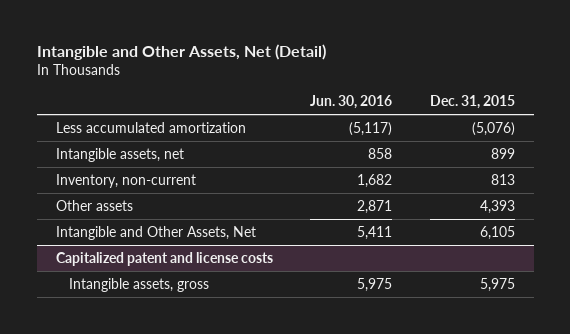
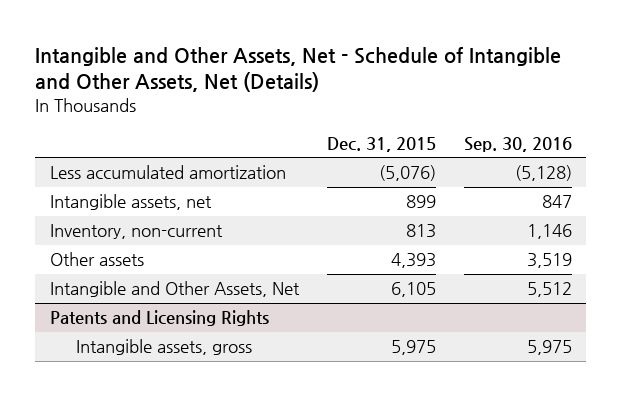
[36,44,326,61] Intangible and Other Assets, Net (Detail) -> [35,46,562,93] Intangible and Other Assets, Net - Schedule of Intangible and Other Assets, Net (Details)
[310,95,393,110] Jun. 30, 2016 -> none
none -> [464,136,573,152] Sep. 30, 2016
[55,251,273,266] Capitalized patent and license costs -> [49,310,269,327] Patents and Licensing Rights

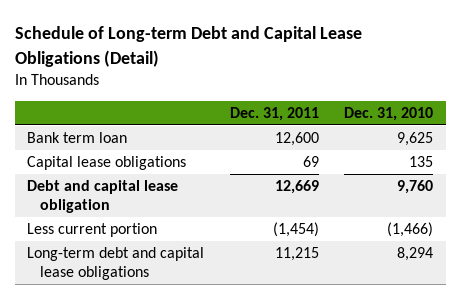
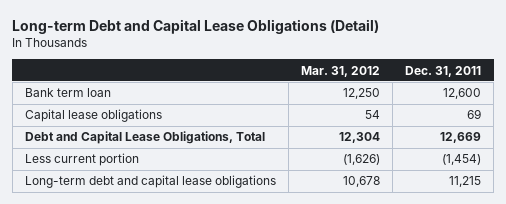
[14,26,362,67] Schedule of Long-term Debt and Capital Lease Obligations (Detail) -> [12,18,380,34] Long-term Debt and Capital Lease Obligations (Detail)
[344,106,434,121] Dec. 31, 2010 -> none
none -> [300,65,380,77] Mar. 31, 2012
[27,180,179,214] Debt and capital lease obligation -> [24,131,265,145] Debt and Capital Lease Obligations, Total

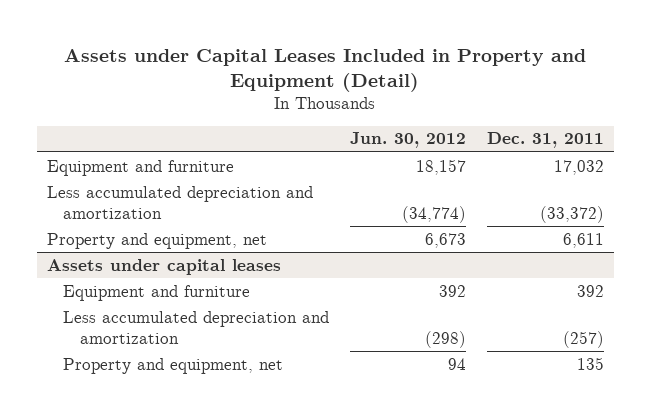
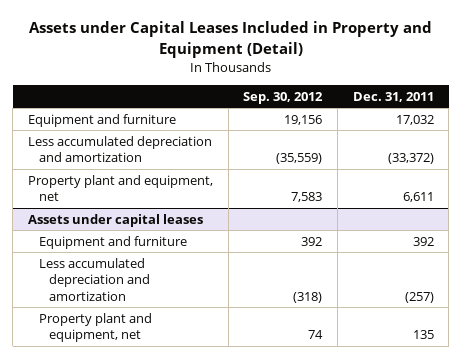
[349,132,466,149] Jun. 30, 2012 -> none
none -> [243,91,324,104] Sep. 30, 2012
[46,232,267,249] Property and equipment, net -> [27,174,213,202] Property plant and equipment, net
[63,357,284,374] Property and equipment, net -> [38,312,152,343] Property plant and equipment, net

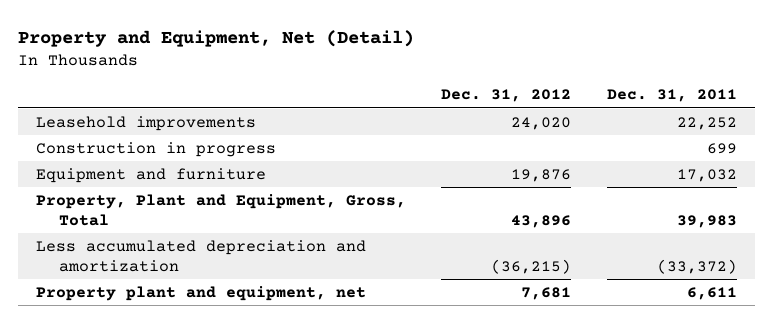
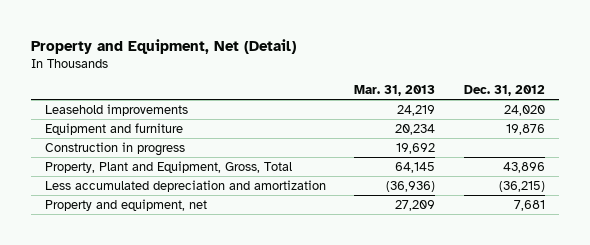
[606,89,737,103] Dec. 31, 2011 -> none
none -> [354,85,436,97] Mar. 31, 2013
[35,141,276,157] Construction in progress -> [44,141,185,156] Construction in progress
[35,285,366,301] Property plant and equipment, net -> [44,198,207,211] Property and equipment, net

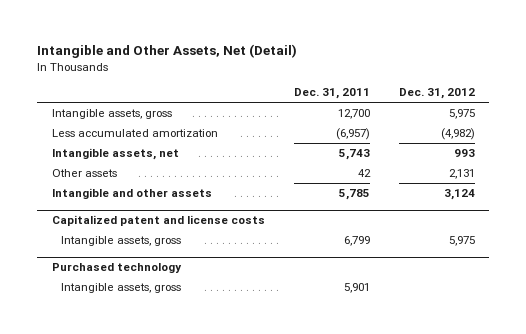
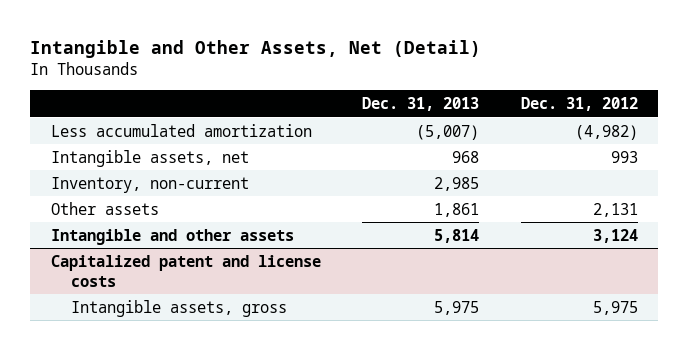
[293,88,370,100] Dec. 31, 2011 -> none
none -> [362,97,480,112] Dec. 31, 2013
[51,108,172,119] Intangible assets, gross -> none
none -> [51,176,250,193] Inventory, non-current
[51,263,182,274] Purchased technology -> none
[61,282,182,293] Intangible assets, gross -> none

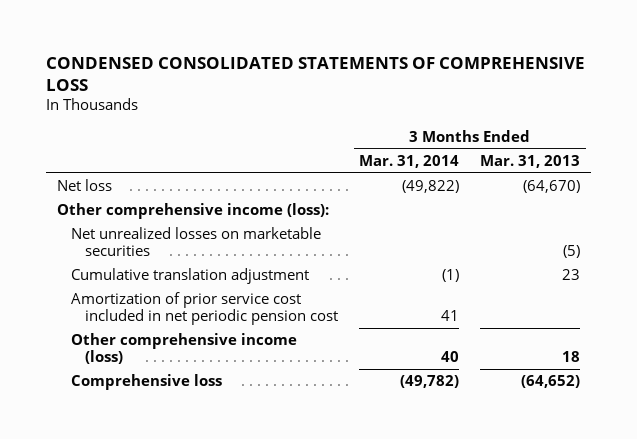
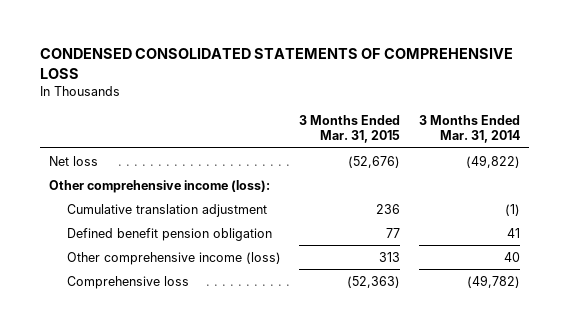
[480,154,581,168] Mar. 31, 2013 -> none
none -> [299,115,401,144] 3 Months Ended Mar. 31, 2015
[71,227,322,256] Net unrealized losses on marketable securities -> none
[71,292,339,325] Amortization of prior service cost included in net periodic pension cost -> none
none -> [67,227,273,241] Defined benefit pension obligation

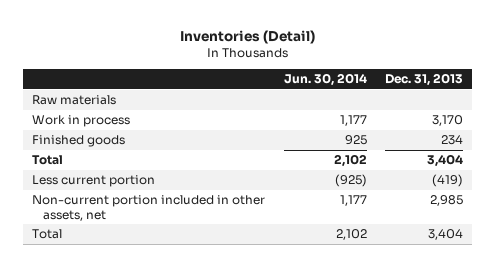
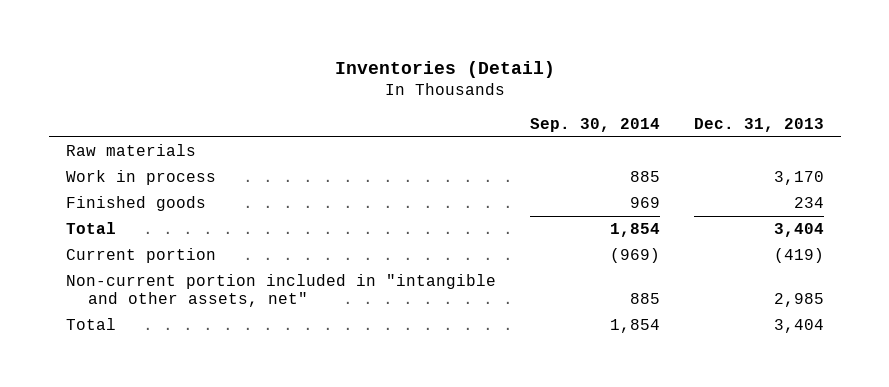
[283,73,367,87] Jun. 30, 2014 -> none
none -> [529,117,660,132] Sep. 30, 2014
[31,175,155,188] Less current portion -> [65,248,216,264] Current portion
[31,195,265,221] Non-current portion included in other assets, net -> [65,274,496,308] Non-current portion included in "intangible and other assets, net"

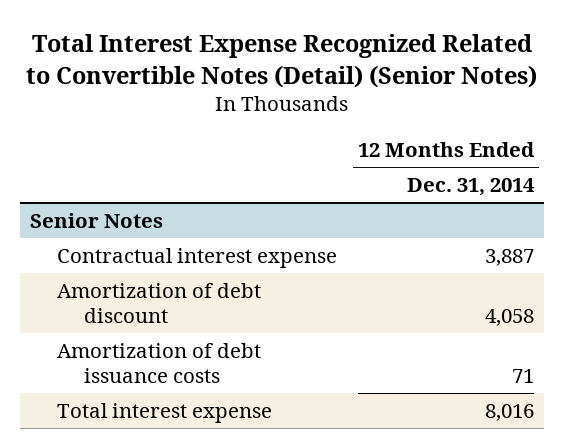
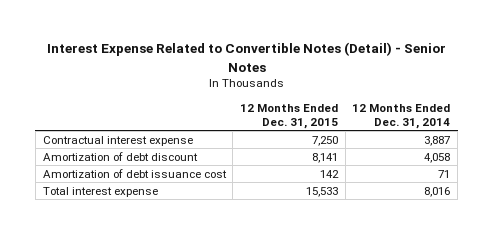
[25,33,537,88] Total Interest Expense Recognized Related to Convertible Notes (Detail) (Senior Notes) -> [46,42,446,72] Interest Expense Related to Convertible Notes (Detail) - Senior Notes
none -> [240,103,339,129] 12 Months Ended Dec. 31, 2015
[30,213,164,229] Senior Notes -> none
[57,343,262,384] Amortization of debt issuance costs -> [42,168,227,178] Amortization of debt issuance cost

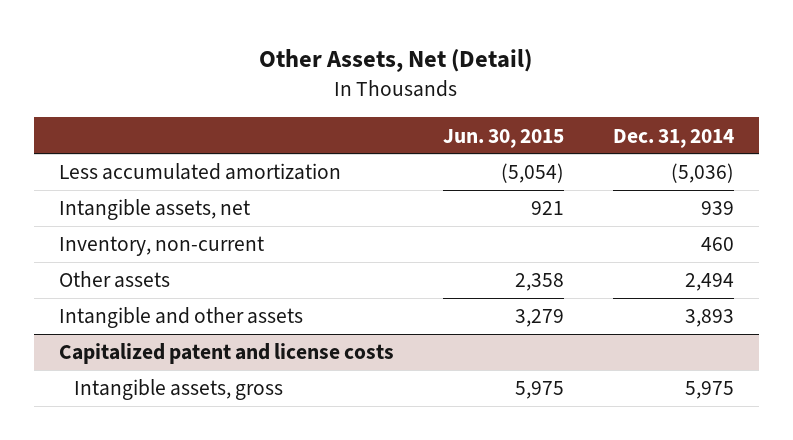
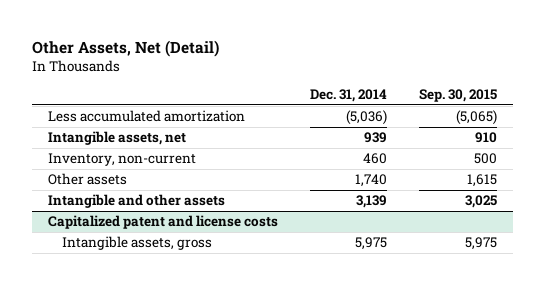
[442,128,564,148] Jun. 30, 2015 -> none
none -> [419,89,498,103] Sep. 30, 2015
[685,273,735,292] 2,494 -> [355,174,388,188] 1,740
[685,309,735,328] 3,893 -> [356,195,388,209] 3,139

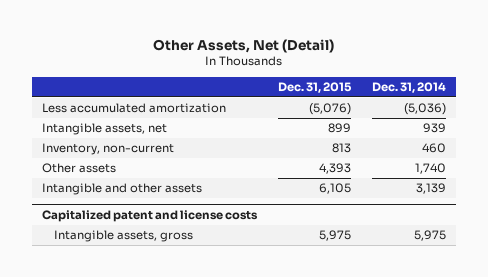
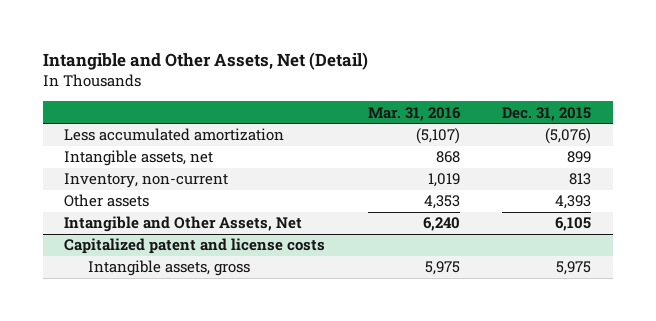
[153,38,335,53] Other Assets, Net (Detail) -> [43,52,369,71] Intangible and Other Assets, Net (Detail)
[371,82,446,94] Dec. 31, 2014 -> none
none -> [367,106,461,121] Mar. 31, 2016
[42,183,203,196] Intangible and other assets -> [64,216,303,233] Intangible and Other Assets, Net

